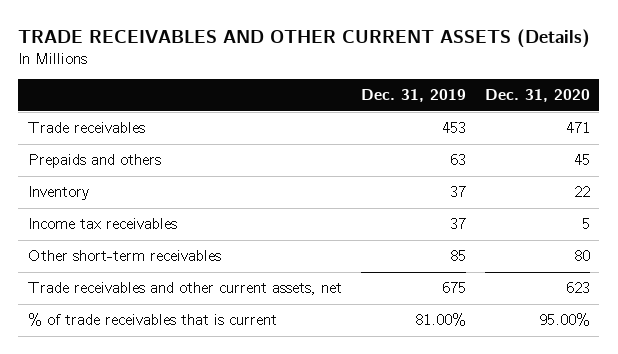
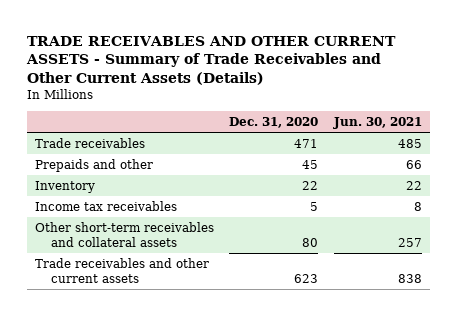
[18,28,591,48] TRADE RECEIVABLES AND OTHER CURRENT ASSETS (Details) -> [26,35,397,86] TRADE RECEIVABLES AND OTHER CURRENT ASSETS - Summary of Trade Receivables and Other Current Assets (Details)
[360,89,466,103] Dec. 31, 2019 -> none
none -> [332,117,422,130] Jun. 30, 2021
[27,154,161,169] Prepaids and others -> [34,158,153,172] Prepaids and other
[27,313,277,327] % of trade receivables that is current -> none
[27,250,221,262] Other short-term receivables -> [34,221,214,248] Other short-term receivables and collateral assets
[27,282,342,296] Trade receivables and other current assets, net -> [34,257,209,284] Trade receivables and other current assets

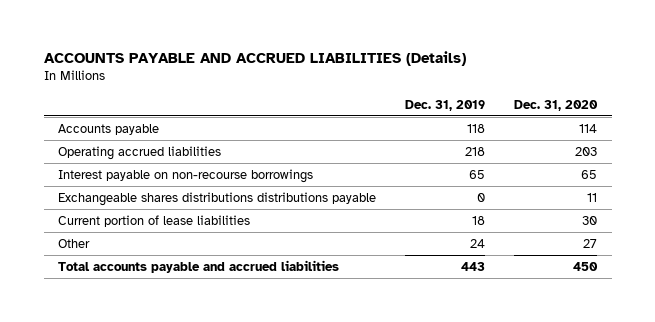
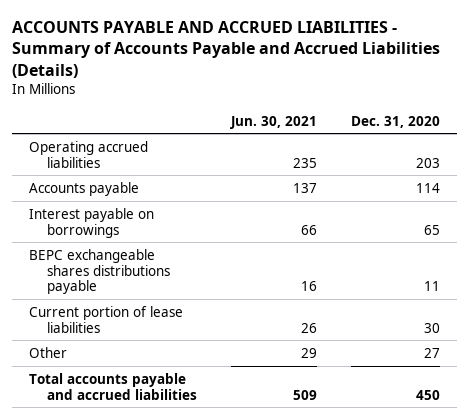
[43,51,466,67] ACCOUNTS PAYABLE AND ACCRUED LIABILITIES (Details) -> [11,20,440,78] ACCOUNTS PAYABLE AND ACCRUED LIABILITIES - Summary of Accounts Payable and Accrued Liabilities (Details)
[405,99,486,111] Dec. 31, 2019 -> none
none -> [230,115,318,129] Jun. 30, 2021
[58,123,160,135] Accounts payable -> [28,181,139,196] Accounts payable
[58,168,314,183] Interest payable on non-recourse borrowings -> [28,207,154,238] Interest payable on borrowings
[58,191,377,206] Exchangeable shares distributions distributions payable -> [28,248,171,295] BEPC exchangeable shares distributions payable

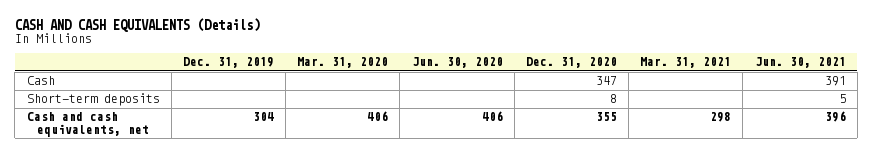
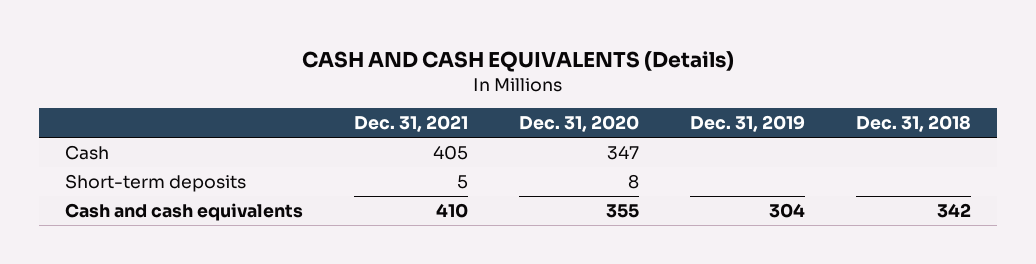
[297,57,389,69] Mar. 31, 2020 -> none
[411,57,503,69] Jun. 30, 2020 -> none
[640,57,732,69] Mar. 31, 2021 -> none
[754,57,846,69] Jun. 30, 2021 -> none
none -> [353,115,468,133] Dec. 31, 2021
none -> [856,115,972,133] Dec. 31, 2018
[26,112,150,137] Cash and cash equivalents, net -> [64,202,303,221] Cash and cash equivalents

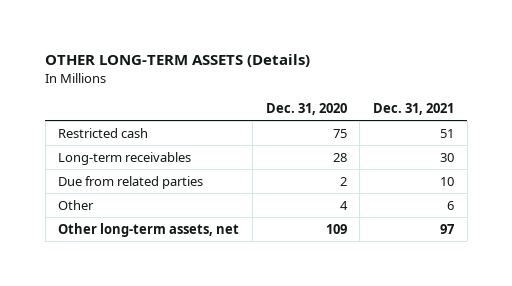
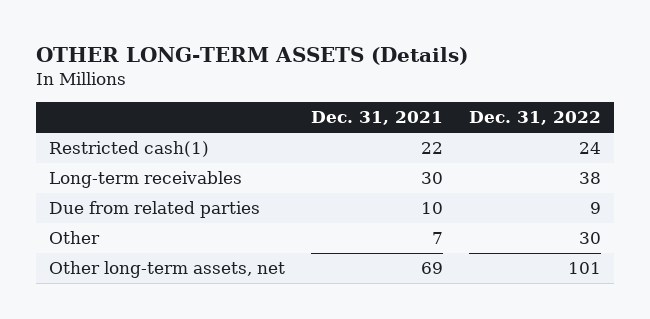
[265,102,347,115] Dec. 31, 2020 -> none
none -> [468,111,601,126] Dec. 31, 2022
[58,127,149,138] Restricted cash -> [49,141,210,158] Restricted cash(1)
[440,128,455,138] 51 -> [420,142,443,155] 22
[447,200,455,210] 6 -> [431,232,443,245] 7
[440,223,455,234] 97 -> [420,262,443,275] 69

